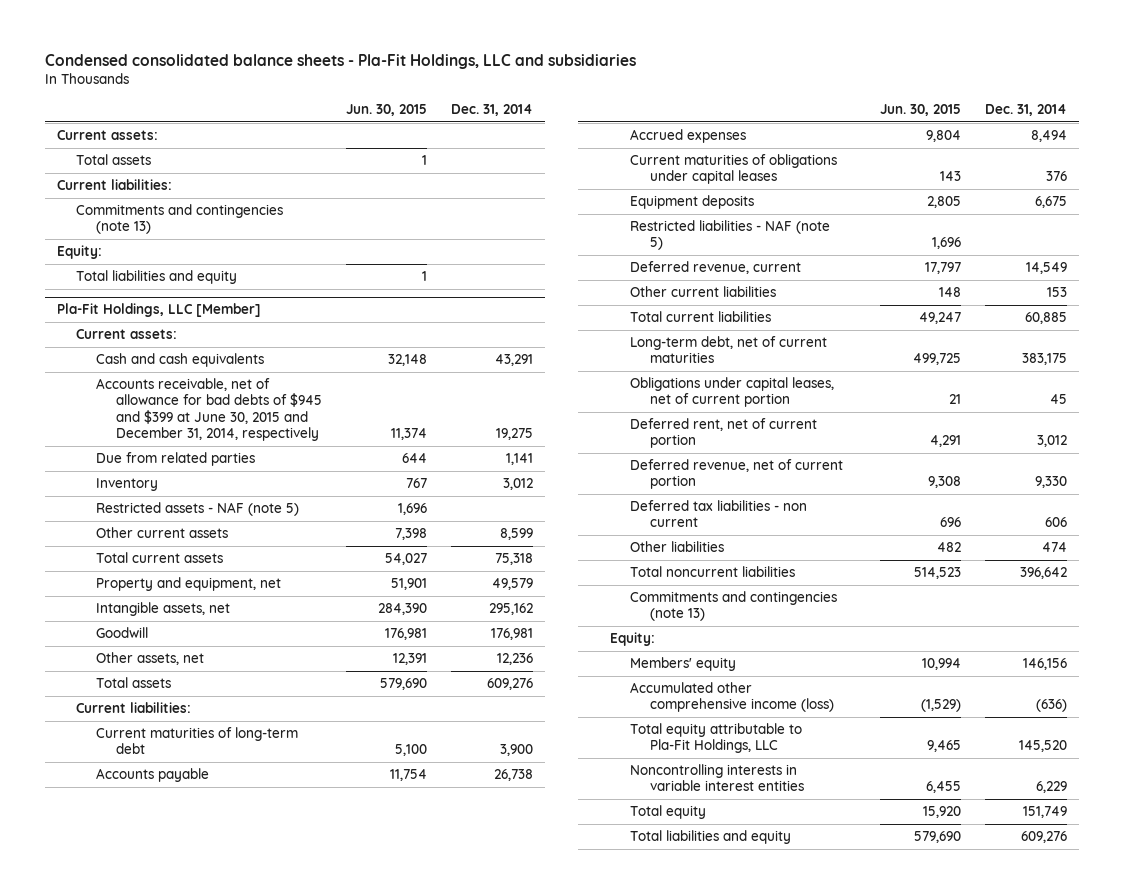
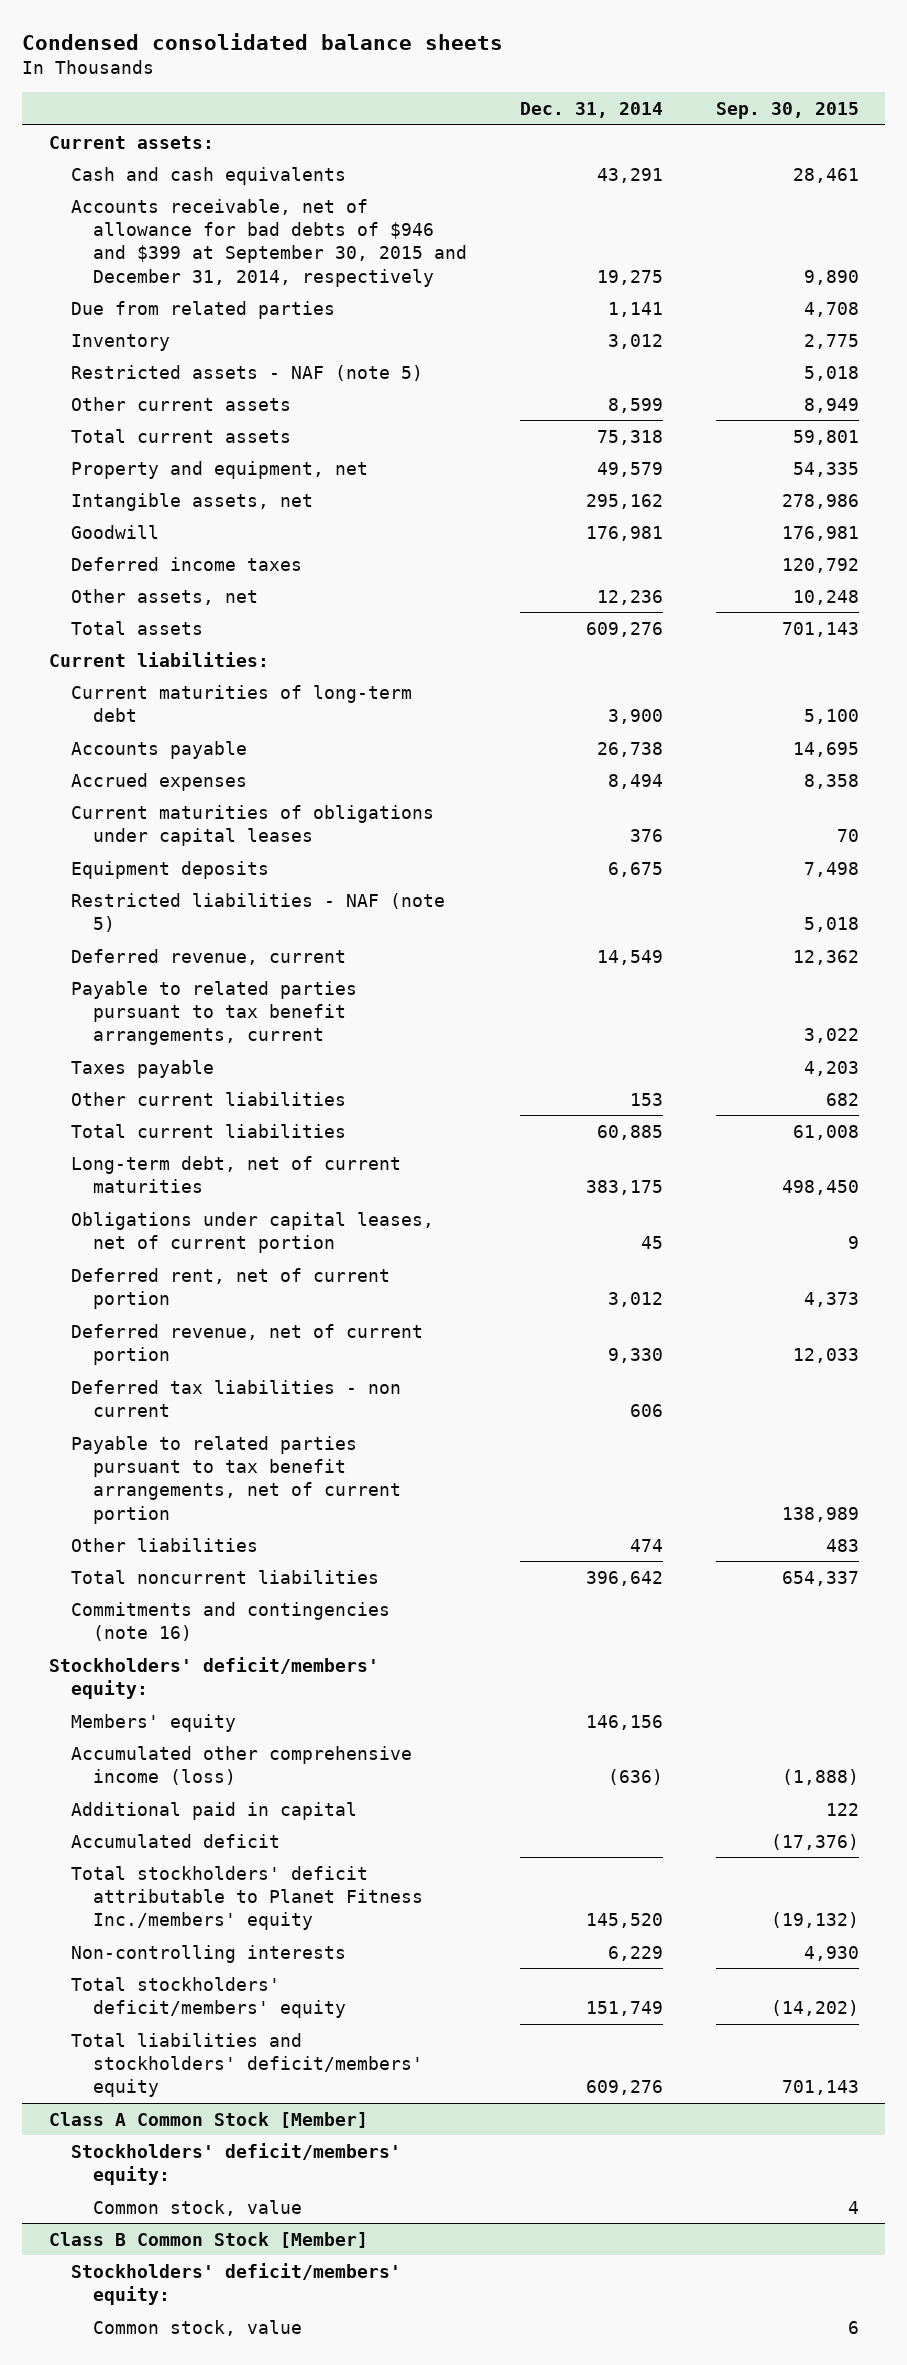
[44,53,636,69] Condensed consolidated balance sheets - Pla-Fit Holdings, LLC and subsidiaries -> [22,33,504,51] Condensed consolidated balance sheets
[346,104,428,117] Jun. 30, 2015 -> none
none -> [715,102,859,120] Sep. 30, 2015
[76,154,152,166] Total assets -> none
[56,179,172,191] Current liabilities: -> none
[76,204,284,235] Commitments and contingencies (note 13) -> none
[56,245,102,260] Equity: -> none
[76,270,238,285] Total liabilities and equity -> none
[56,303,261,318] Pla-Fit Holdings, LLC [Member] -> none
[76,329,178,340] Current assets: -> none
[96,378,323,442] Accounts receivable, net of allowance for bad debts of $945 and $399 at June 30, 2015 and December 31, 2014, respectively -> [71,198,468,287] Accounts receivable, net of allowance for bad debts of $946 and $399 at September 30, 2015 and December 31, 2014, respectively
none -> [71,556,303,571] Deferred income taxes
none -> [71,980,358,1046] Payable to related parties pursuant to tax benefit arrangements, current
none -> [71,1059,215,1078] Taxes payable
none -> [71,1435,402,1524] Payable to related parties pursuant to tax benefit arrangements, net of current portion
[610,632,656,647] Equity: -> none
[630,591,838,622] Commitments and contingencies (note 13) -> [71,1601,391,1641] Commitments and contingencies (note 16)
none -> [48,1656,379,1699] Stockholders' deficit/members' equity:
none -> [71,1801,358,1820] Additional paid in capital
none -> [71,1833,281,1848] Accumulated deficit
[630,723,803,754] Total equity attributable to Pla-Fit Holdings, LLC -> [71,1865,424,1931] Total stockholders' deficit attributable to Planet Fitness Inc./members' equity
[630,764,805,792] Noncontrolling interests in variable interest entities -> [71,1944,347,1963] Non-controlling interests
[630,805,707,820] Total equity -> [71,1976,347,2018] Total stockholders' deficit/members' equity
[630,830,792,845] Total liabilities and equity -> [71,2032,424,2098] Total liabilities and stockholders' deficit/members' equity
none -> [48,2111,368,2128] Class A Common Stock [Member]
none -> [71,2142,402,2185] Stockholders' deficit/members' equity:
none -> [93,2199,303,2216] Common stock, value
none -> [48,2231,368,2248] Class B Common Stock [Member]
none -> [71,2262,402,2305] Stockholders' deficit/members' equity:
none -> [93,2319,303,2336] Common stock, value

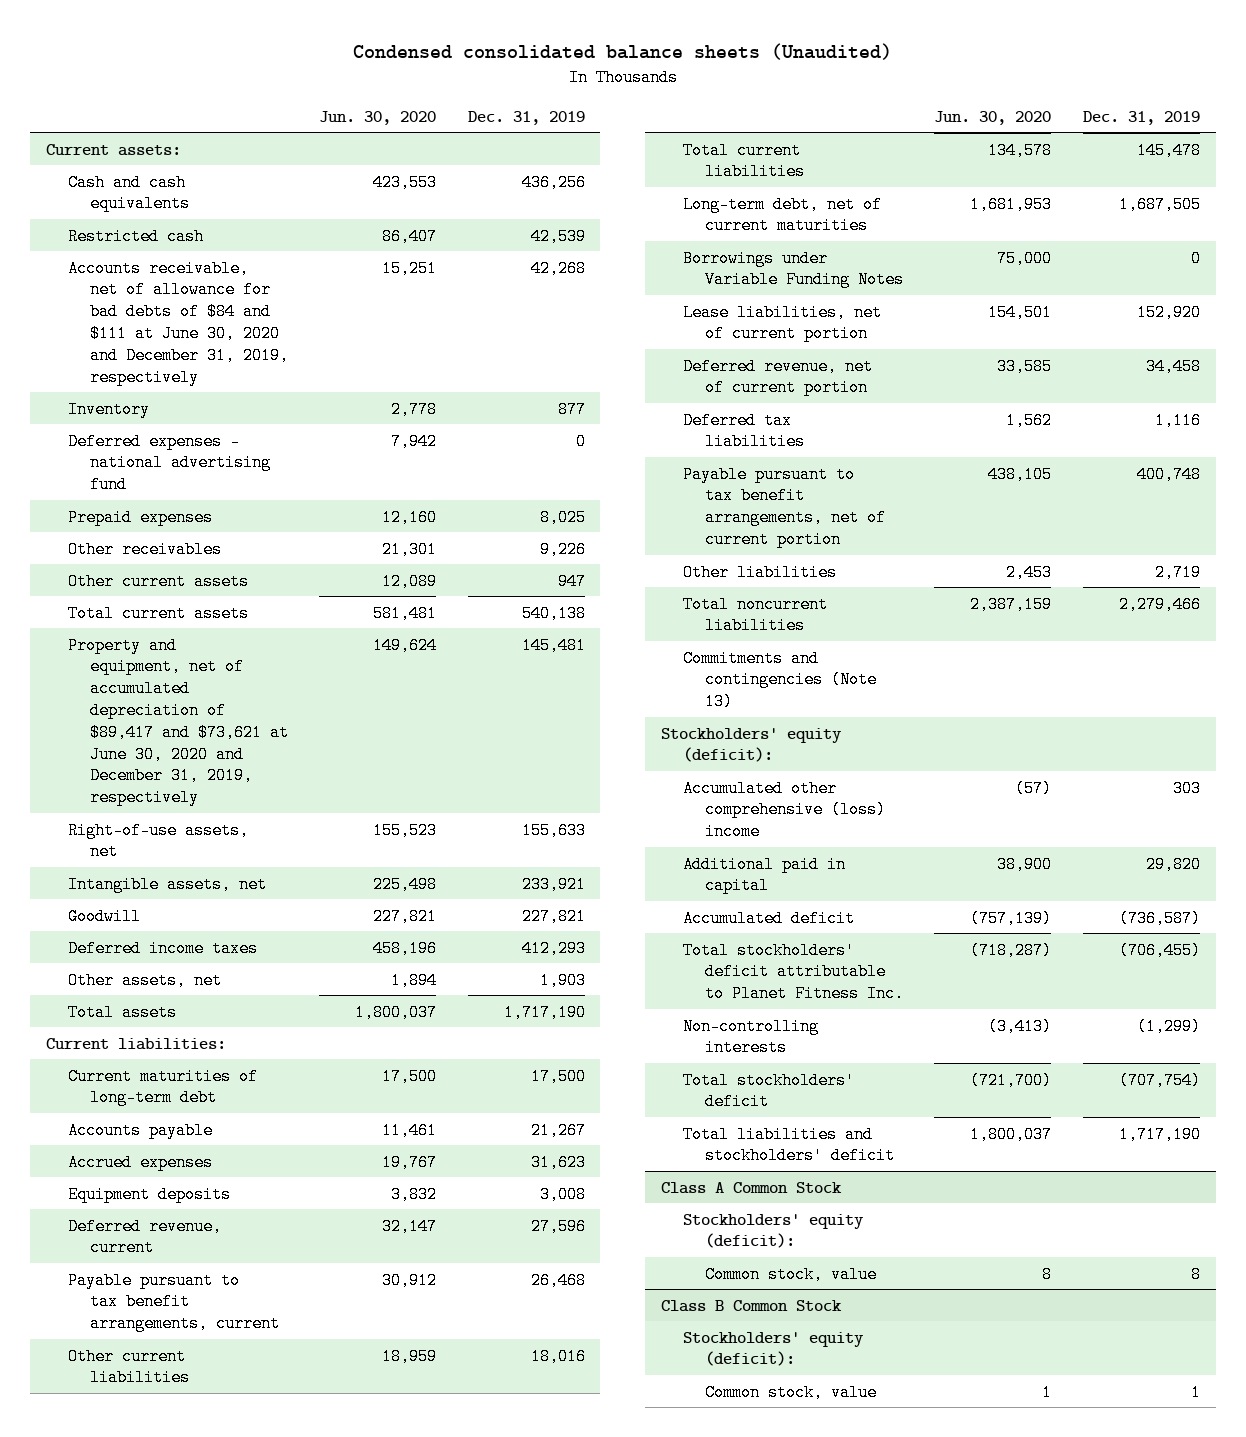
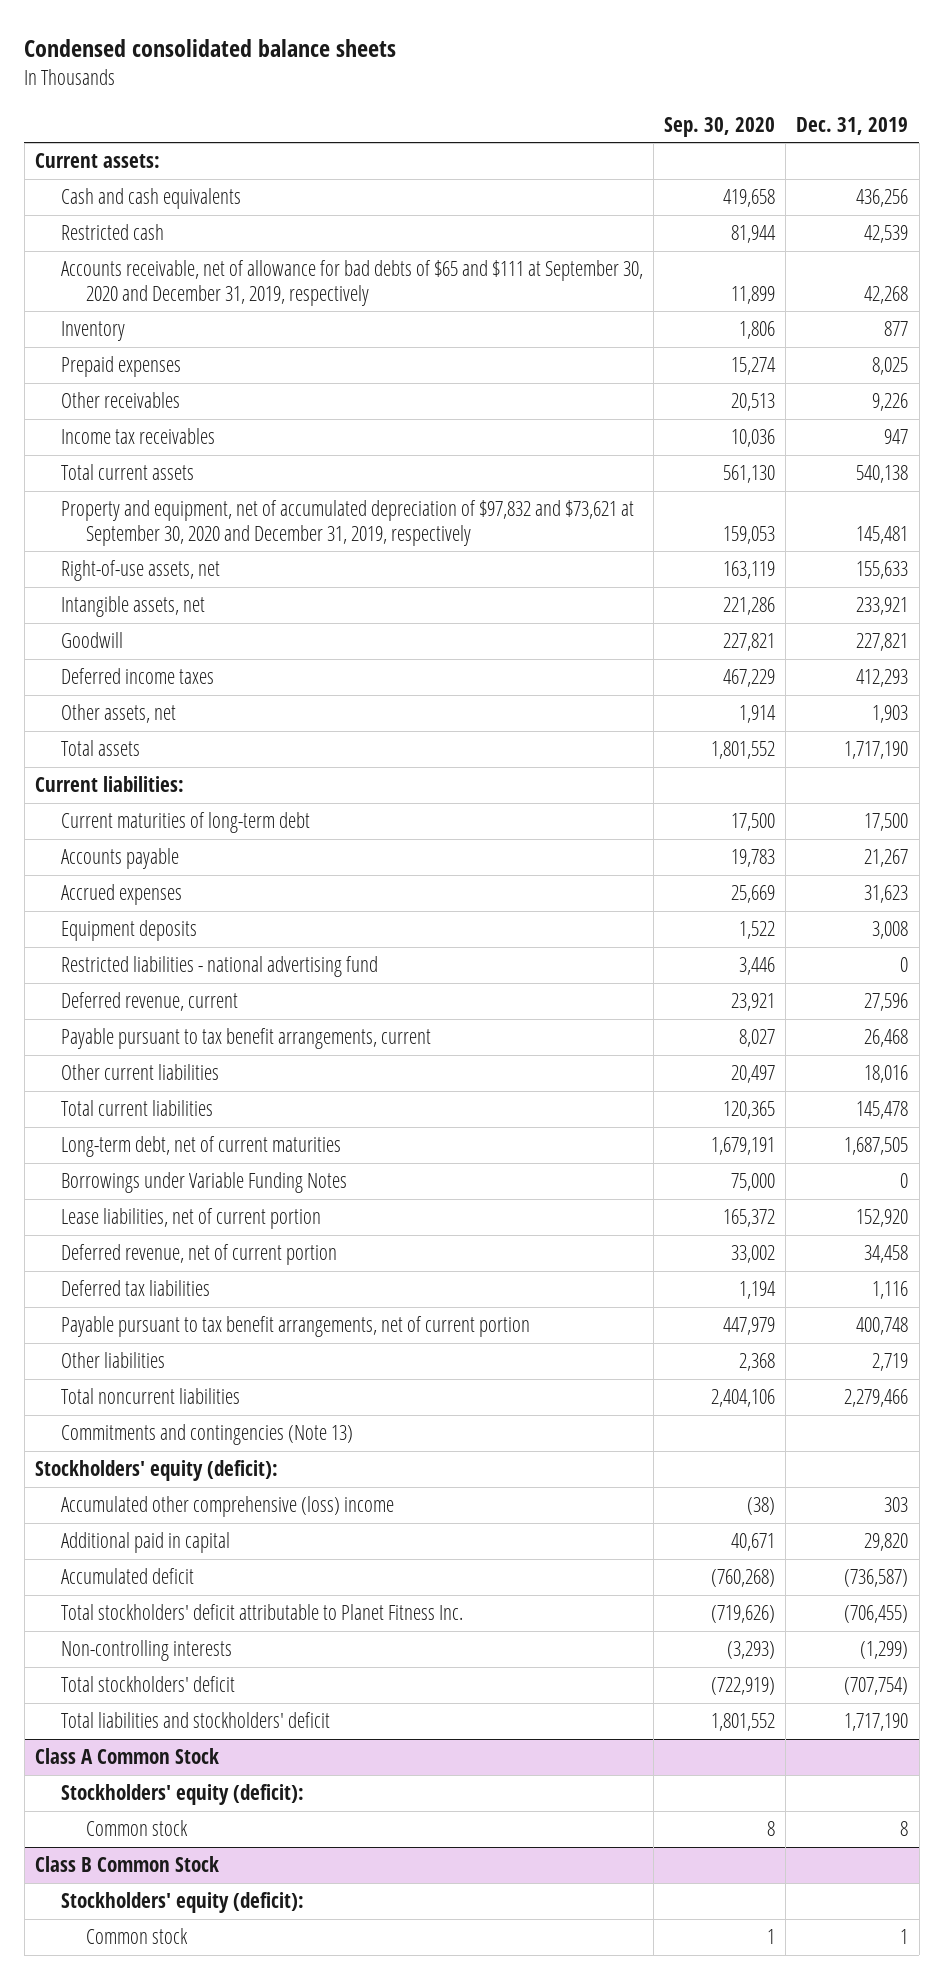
[352,43,892,61] Condensed consolidated balance sheets (Unaudited) -> [24,38,397,57] Condensed consolidated balance sheets
[319,110,437,125] Jun. 30, 2020 -> none
none -> [664,116,776,137] Sep. 30, 2020
[67,259,289,386] Accounts receivable, net of allowance for bad debts of $84 and $111 at June 30, 2020 and December 31, 2019, respectively -> [60,260,643,306] Accounts receivable, net of allowance for bad debts of $65 and $111 at September 30, 2020 and December 31, 2019, respectively
[67,432,271,494] Deferred expenses - national advertising fund -> none
[67,572,249,590] Other current assets -> [60,428,215,445] Income tax receivables
[67,636,289,807] Property and equipment, net of accumulated depreciation of $89,417 and $73,621 at June 30, 2020 and December 31, 2019, respectively -> [60,500,634,546] Property and equipment, net of accumulated depreciation of $97,832 and $73,621 at September 30, 2020 and December 31, 2019, respectively
none -> [60,956,378,978] Restricted liabilities - national advertising fund
[704,1265,877,1283] Common stock, value -> [86,1820,189,1837] Common stock
[704,1383,877,1401] Common stock, value -> [86,1928,189,1945] Common stock

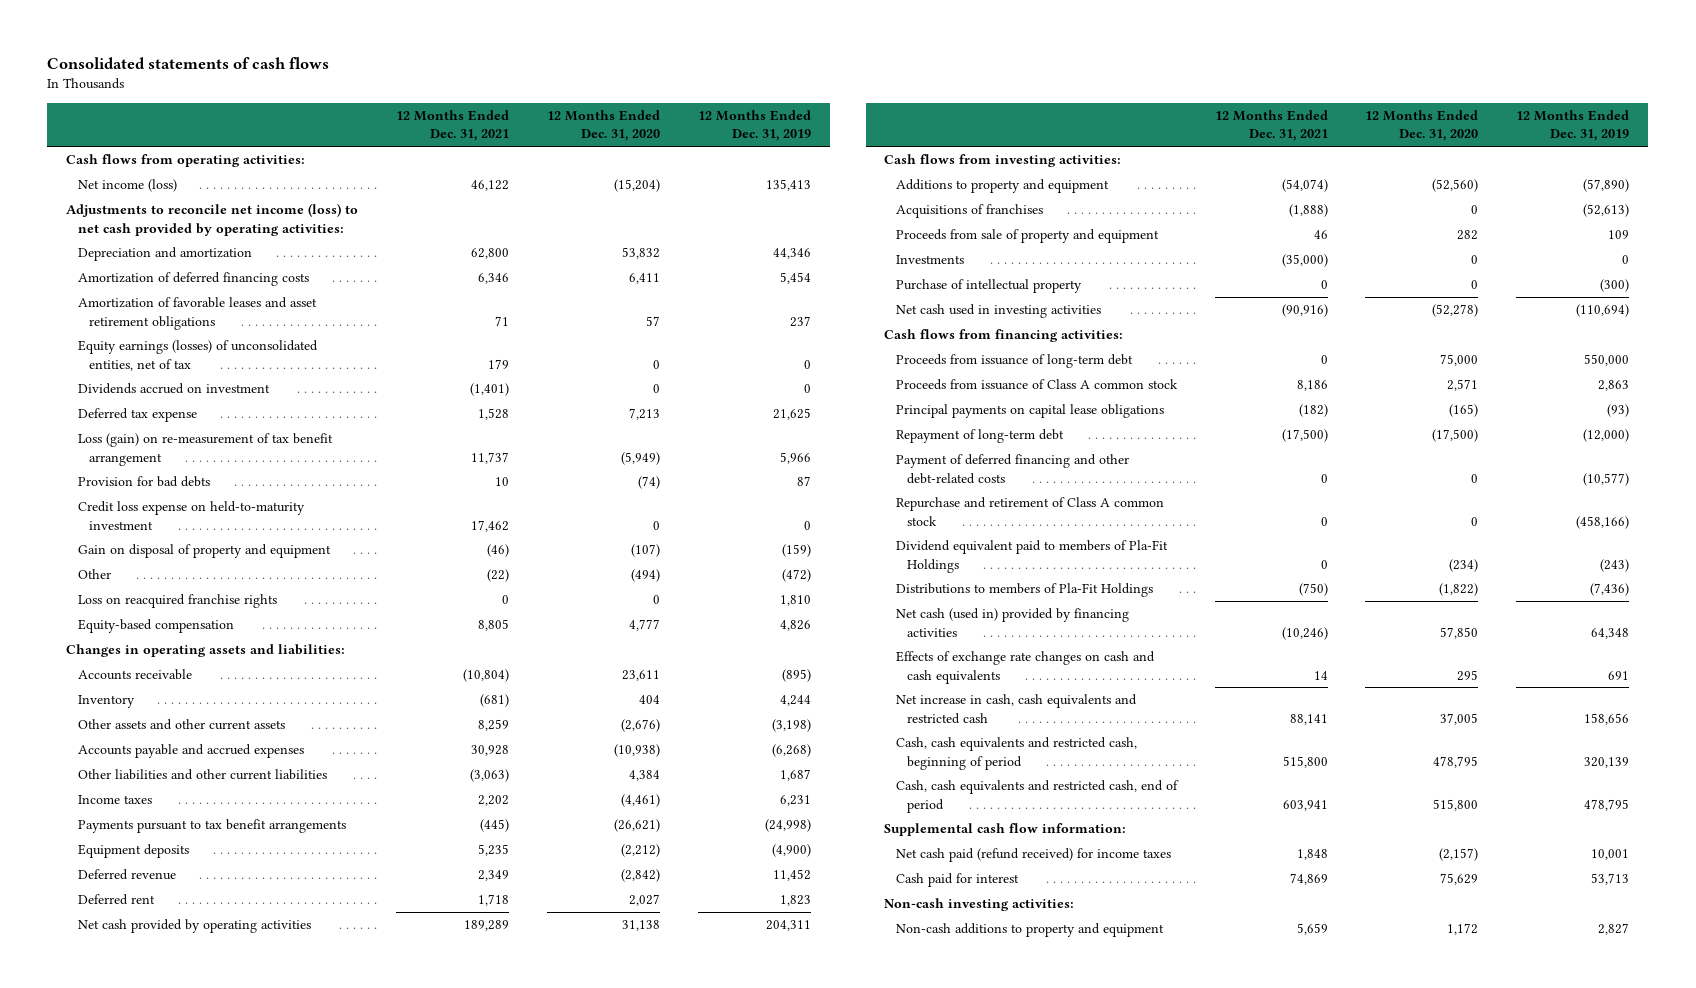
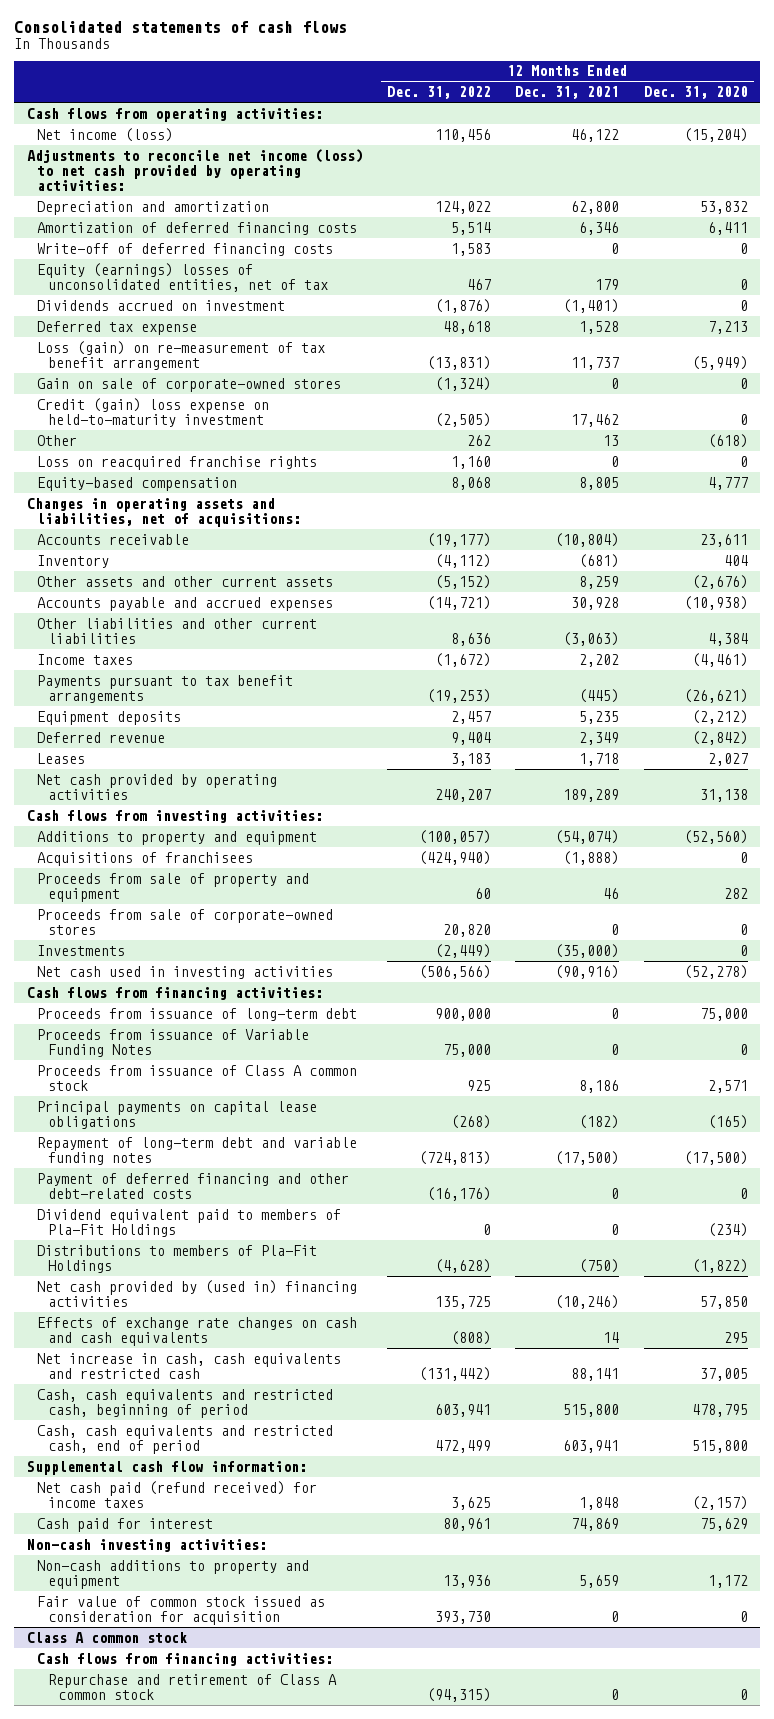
[698,109,812,142] 12 Months Ended Dec. 31, 2019 -> none
none -> [386,86,491,100] Dec. 31, 2022
[77,297,317,330] Amortization of favorable leases and asset retirement obligations -> none
none -> [37,242,334,256] Write-off of deferred financing costs
[77,340,318,371] Equity earnings (losses) of unconsolidated entities, net of tax -> [37,262,328,293] Equity (earnings) losses of unconsolidated entities, net of tax
[77,476,210,488] Provision for bad debts -> none
[77,544,331,559] Gain on disposal of property and equipment -> none
none -> [37,377,342,392] Gain on sale of corporate-owned stores
[77,501,305,530] Credit loss expense on held-to-maturity investment -> [37,397,270,428] Credit (gain) loss expense on held-to-maturity investment
[487,569,510,583] (22) -> [603,434,620,446] 13
[631,569,661,583] (494) -> [707,433,748,448] (618)
[66,644,346,658] Changes in operating assets and liabilities: -> [26,497,302,528] Changes in operating assets and liabilities, net of acquisitions:
[77,894,155,906] Deferred rent -> [37,752,86,764] Leases
[895,204,1043,219] Acquisitions of franchises -> [37,851,254,866] Acquisitions of franchisees
none -> [37,908,334,936] Proceeds from sale of corporate-owned stores
[895,279,1082,294] Purchase of intellectual property -> none
none -> [37,1028,310,1058] Proceeds from issuance of Variable Funding Notes
[895,429,1064,444] Repayment of long-term debt -> [37,1136,358,1166] Repayment of long-term debt and variable funding notes
[895,497,1164,526] Repurchase and retirement of Class A common stock -> none
[895,608,1129,637] Net cash (used in) provided by financing activities -> [37,1279,358,1308] Net cash provided by (used in) financing activities
none -> [37,1595,326,1626] Fair value of common stock issued as consideration for acquisition
none -> [26,1631,187,1643] Class A common stock
none -> [37,1652,334,1666] Cash flows from financing activities:
none -> [47,1673,337,1701] Repurchase and retirement of Class A common stock

